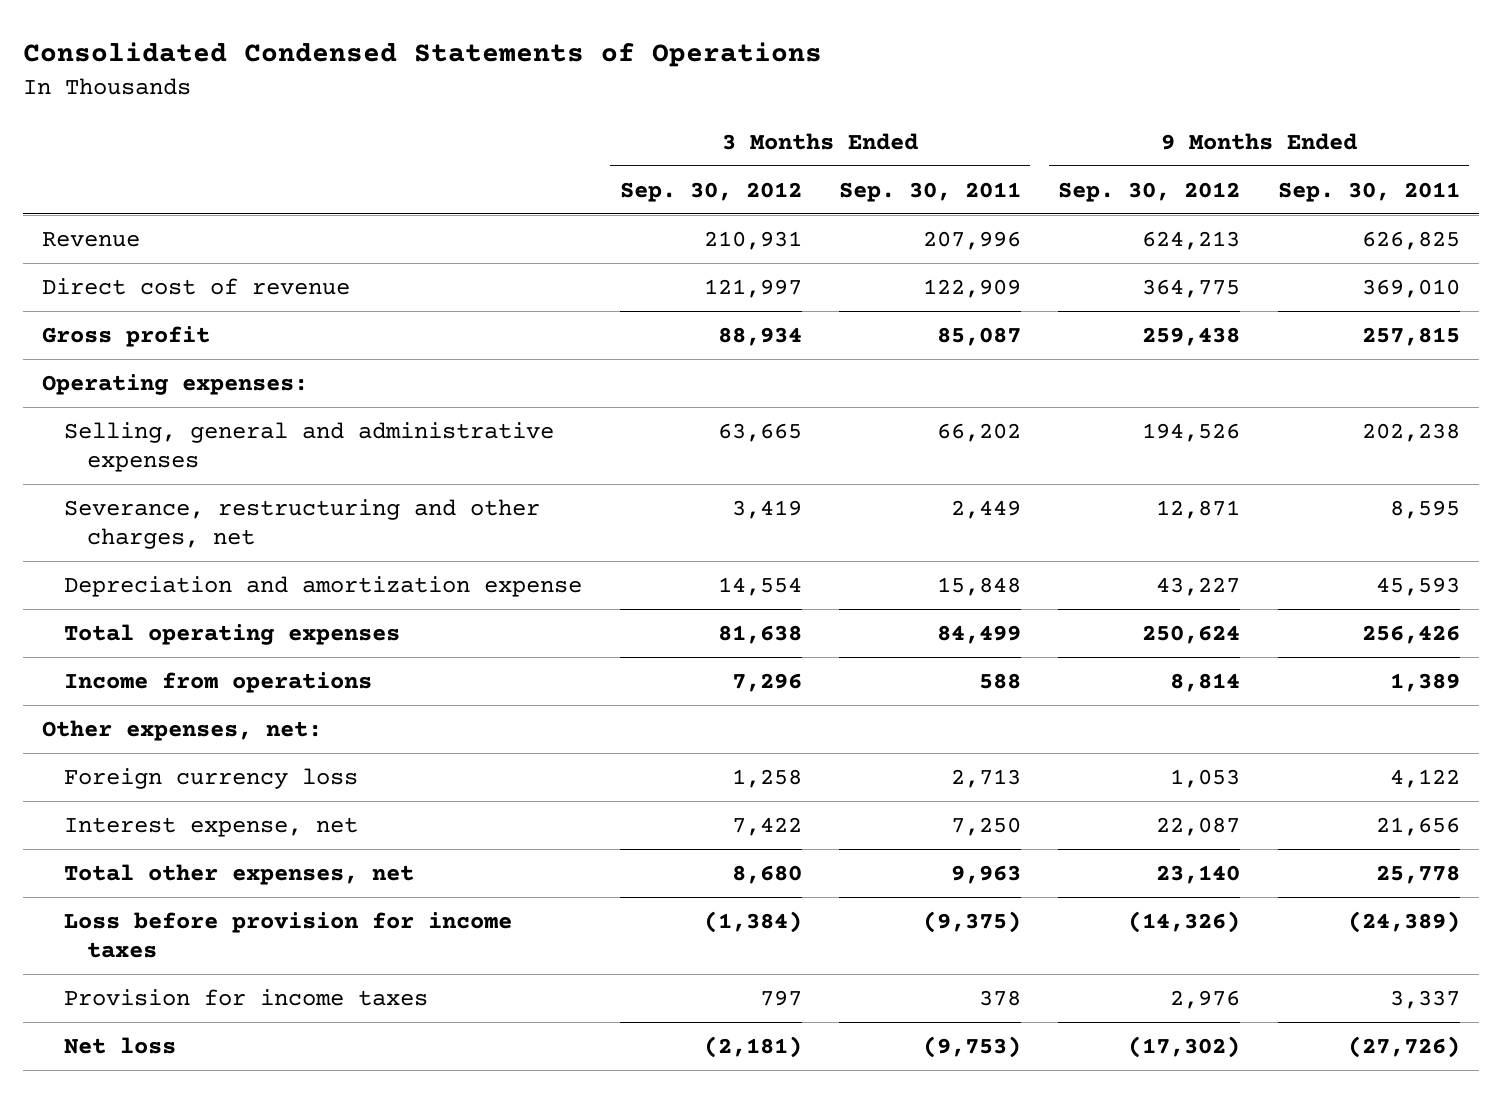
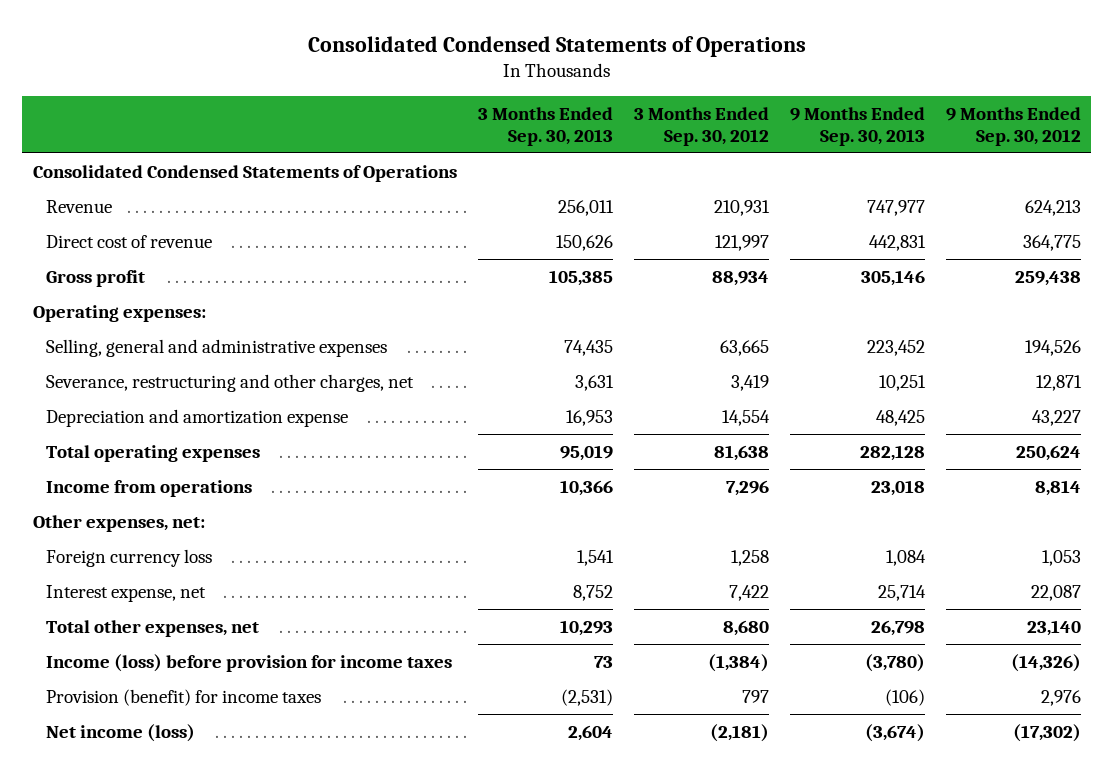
[839,181,1022,202] Sep. 30, 2011 -> none
[1277,181,1460,202] Sep. 30, 2011 -> none
none -> [477,106,613,146] 3 Months Ended Sep. 30, 2013
none -> [789,106,925,146] 9 Months Ended Sep. 30, 2013
none -> [32,165,457,183] Consolidated Condensed Statements of Operations
[64,911,513,959] Loss before provision for income taxes -> [46,654,453,673] Income (loss) before provision for income taxes
[64,988,429,1006] Provision for income taxes -> [46,689,322,707] Provision (benefit) for income taxes
[64,1036,177,1054] Net loss -> [46,724,196,743] Net income (loss)

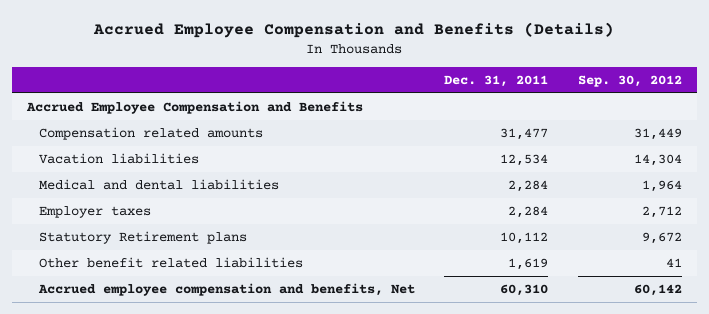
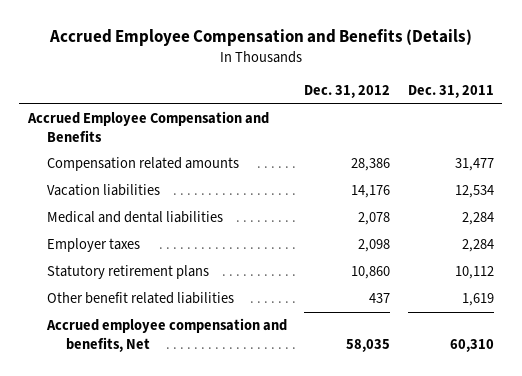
[578,74,683,87] Sep. 30, 2012 -> none
none -> [304,85,391,99] Dec. 31, 2012
[38,230,247,244] Statutory Retirement plans -> [47,265,210,280] Statutory retirement plans

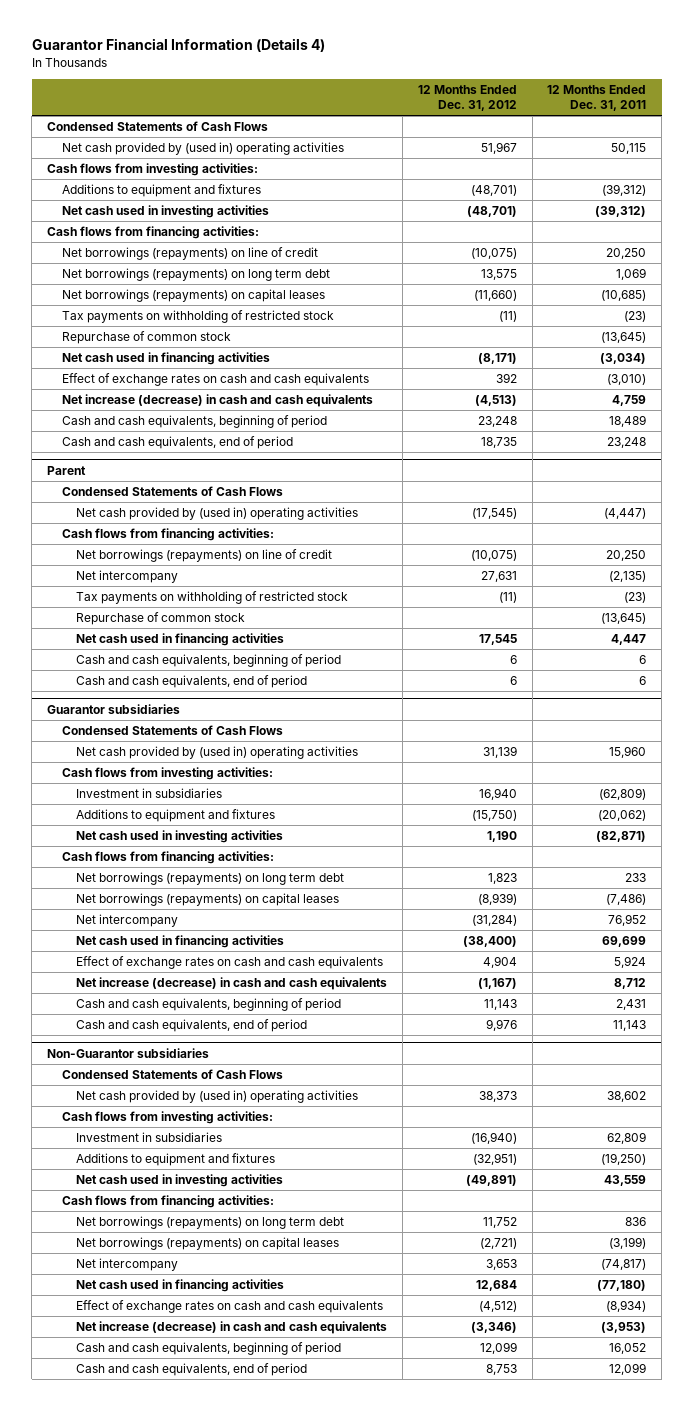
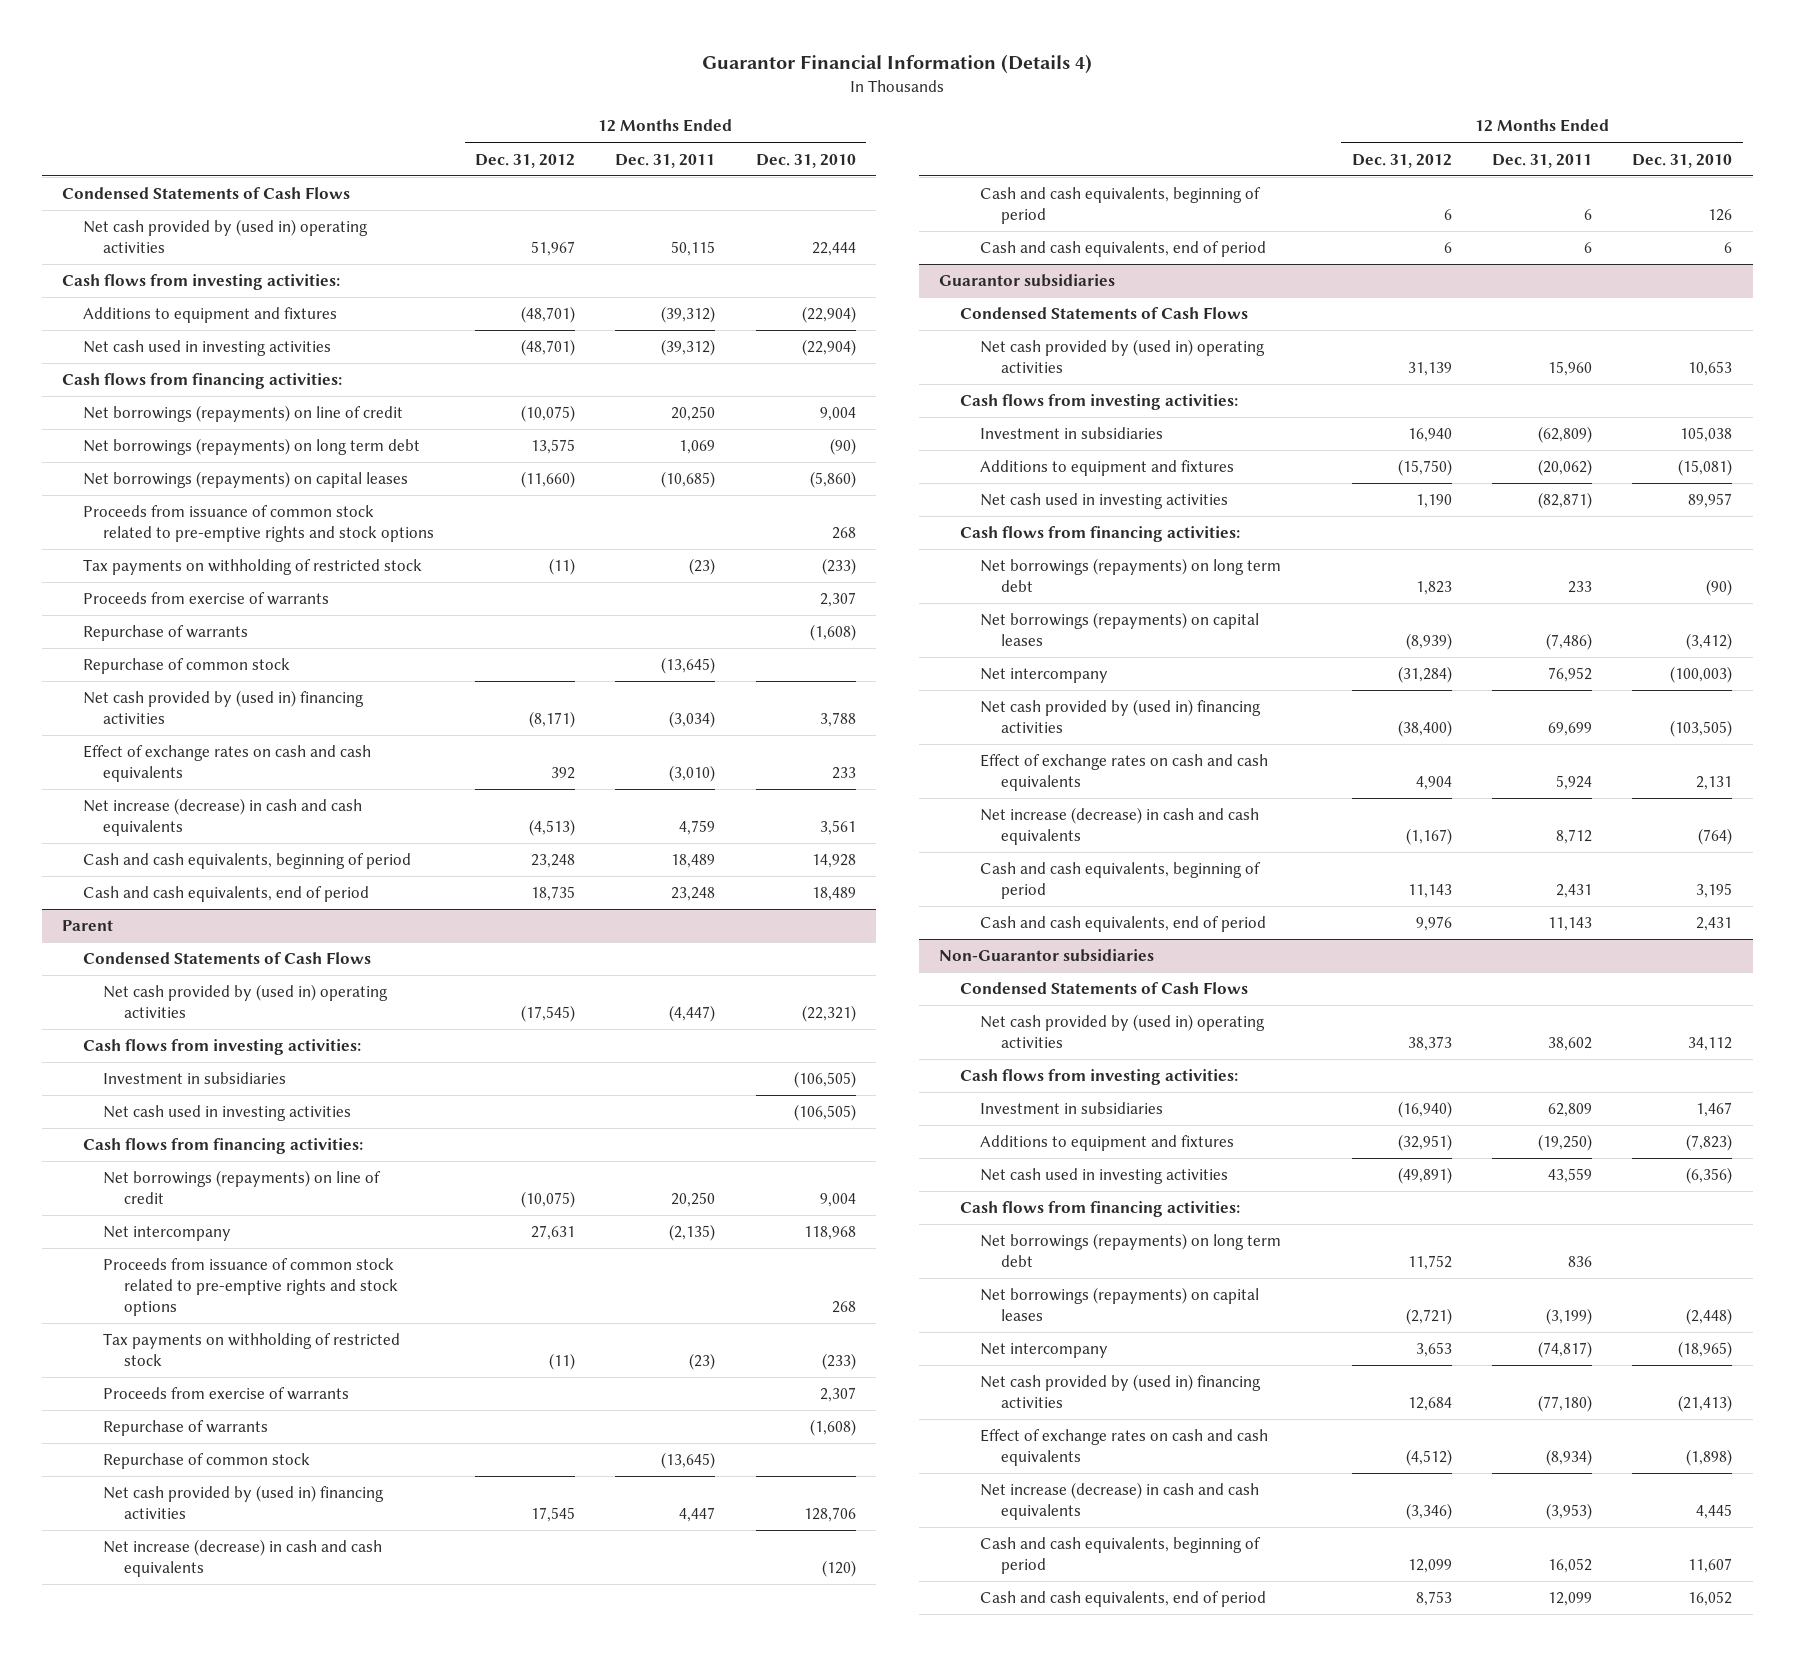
none -> [755,153,856,168] Dec. 31, 2010
none -> [82,505,435,543] Proceeds from issuance of common stock related to pre-emptive rights and stock options
none -> [82,592,329,606] Proceeds from exercise of warrants
none -> [82,625,248,642] Repurchase of warrants
[61,351,270,365] Net cash used in financing activities -> [82,690,364,725] Net cash provided by (used in) financing activities
none -> [82,1039,361,1056] Cash flows from investing activities:
none -> [103,1072,287,1085] Investment in subsidiaries
none -> [103,1105,352,1122] Net cash used in investing activities
none -> [103,1258,398,1317] Proceeds from issuance of common stock related to pre-emptive rights and stock options
none -> [103,1387,350,1401] Proceeds from exercise of warrants
none -> [103,1420,269,1437] Repurchase of warrants
[76,632,285,646] Net cash used in financing activities -> [103,1485,385,1520] Net cash provided by (used in) financing activities
none -> [103,1539,383,1578] Net increase (decrease) in cash and cash equivalents
[76,934,285,948] Net cash used in financing activities -> [980,699,1262,734] Net cash provided by (used in) financing activities
[76,1278,285,1292] Net cash used in financing activities -> [980,1374,1262,1409] Net cash provided by (used in) financing activities

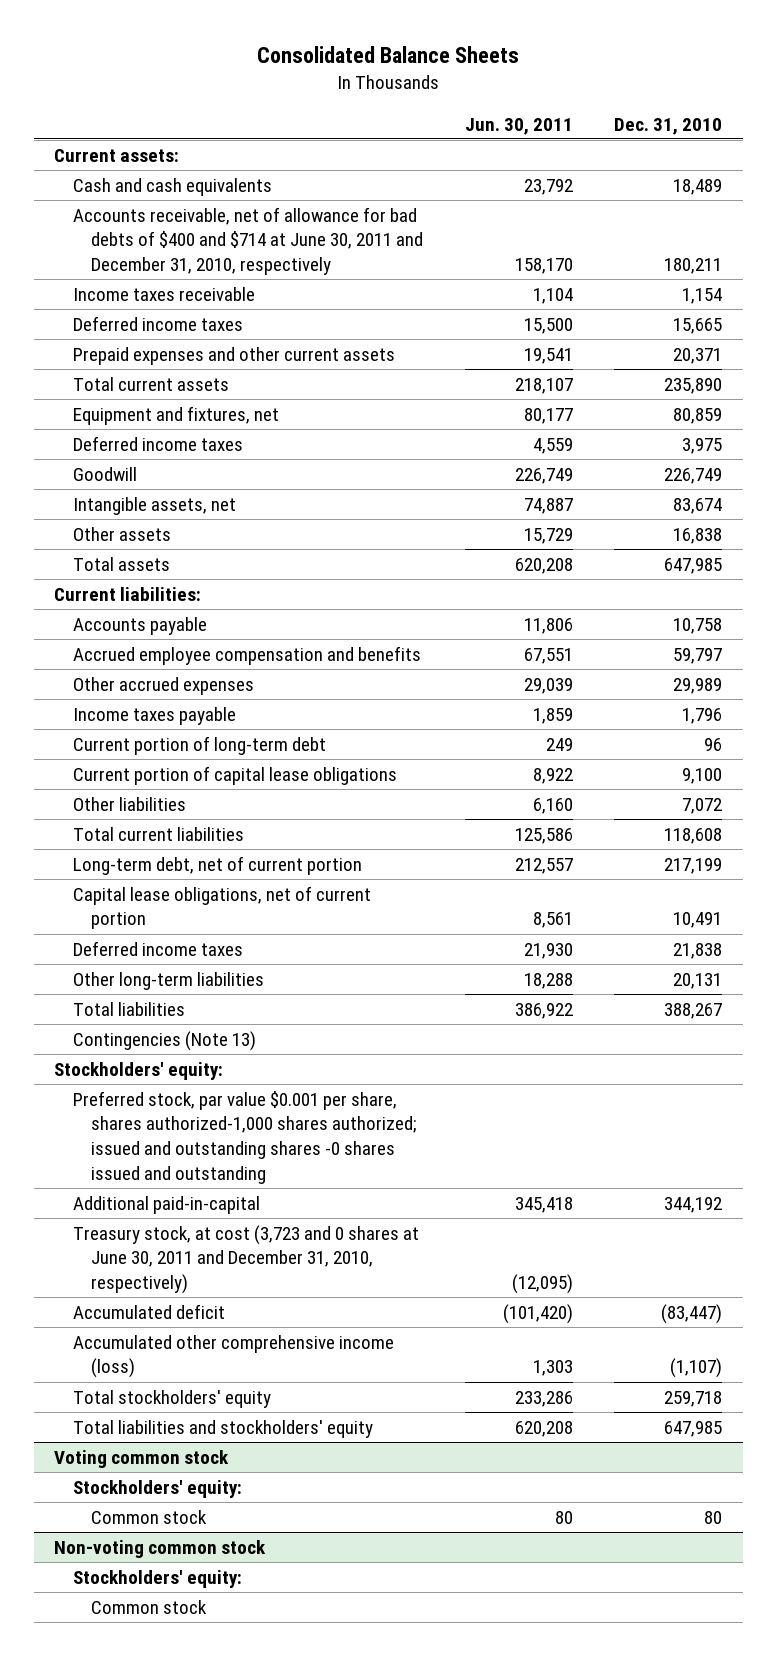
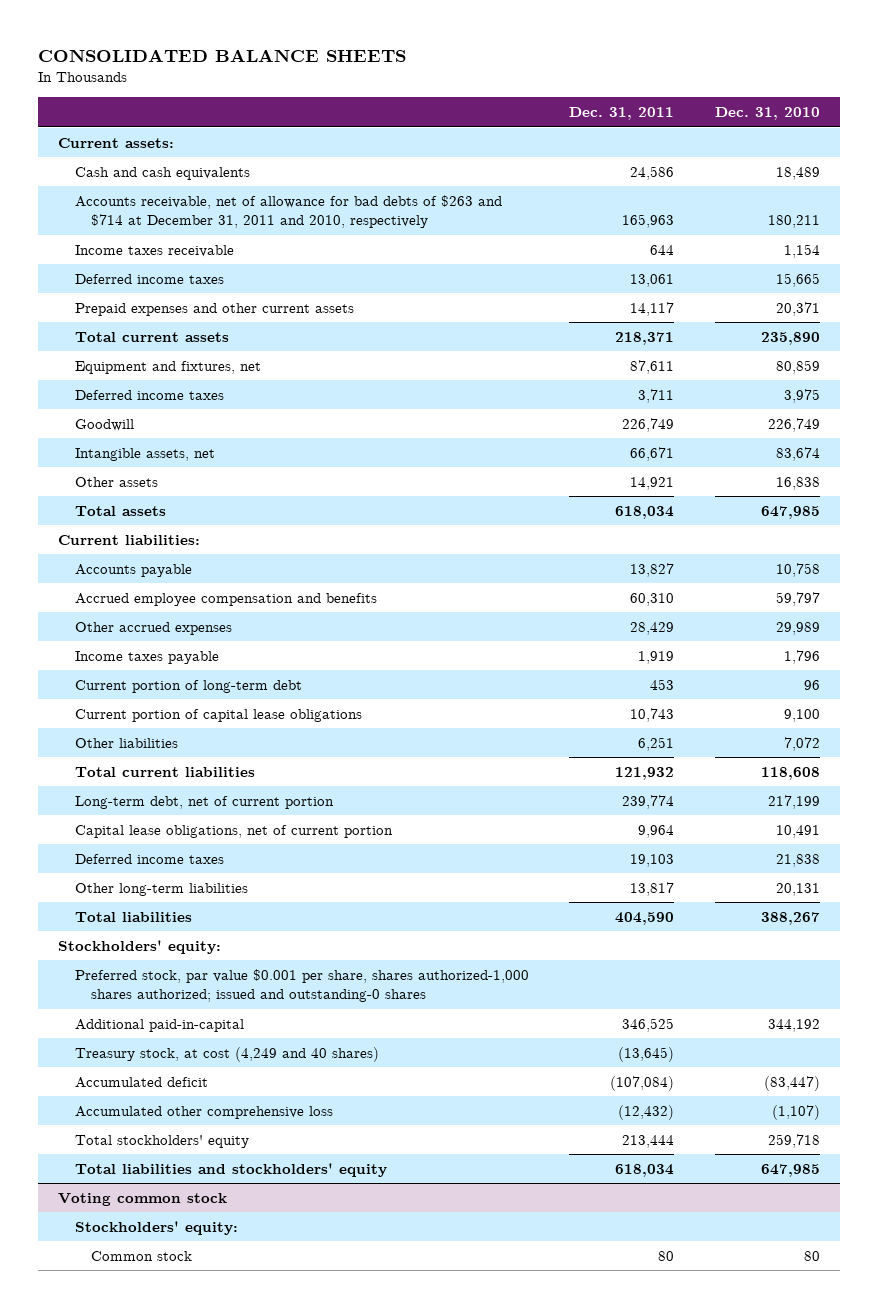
[257,46,520,64] Consolidated Balance Sheets -> [37,48,406,62] CONSOLIDATED BALANCE SHEETS
[464,117,573,135] Jun. 30, 2011 -> none
none -> [569,107,675,121] Dec. 31, 2011
[72,206,423,276] Accounts receivable, net of allowance for bad debts of $400 and $714 at June 30, 2011 and December 31, 2010, respectively -> [74,194,502,229] Accounts receivable, net of allowance for bad debts of $263 and $714 at December 31, 2011 and 2010, respectively
[72,1030,256,1051] Contingencies (Note 13) -> none
[72,1090,416,1184] Preferred stock, par value $0.001 per share, shares authorized-1,000 shares authorized; issued and outstanding shares -0 shares issued and outstanding -> [74,968,529,1003] Preferred stock, par value $0.001 per share, shares authorized-1,000 shares authorized; issued and outstanding-0 shares
[72,1224,419,1295] Treasury stock, at cost (3,723 and 0 shares at June 30, 2011 and December 31, 2010, respectively) -> [74,1046,379,1062] Treasury stock, at cost (4,249 and 40 shares)
[72,1334,394,1379] Accumulated other comprehensive income (loss) -> [74,1105,333,1119] Accumulated other comprehensive loss
[54,1539,267,1558] Non-voting common stock -> none
[72,1569,242,1588] Stockholders' equity: -> none
[90,1599,207,1614] Common stock -> none

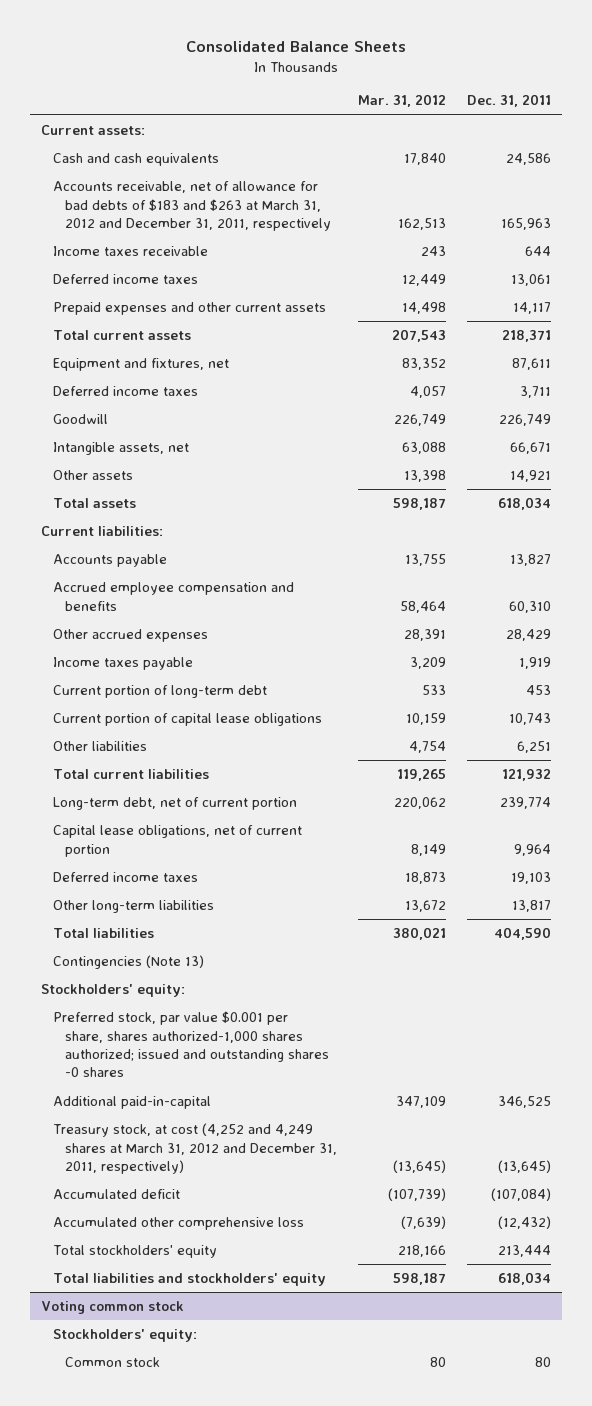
[37,48,406,62] CONSOLIDATED BALANCE SHEETS -> [186,41,407,53] Consolidated Balance Sheets
[715,107,821,121] Dec. 31, 2010 -> none
none -> [358,94,447,108] Mar. 31, 2012
[74,194,502,229] Accounts receivable, net of allowance for bad debts of $263 and $714 at December 31, 2011 and 2010, respectively -> [52,181,332,231] Accounts receivable, net of allowance for bad debts of $183 and $263 at March 31, 2012 and December 31, 2011, respectively
none -> [52,955,204,970] Contingencies (Note 13)
[74,968,529,1003] Preferred stock, par value $0.001 per share, shares authorized-1,000 shares authorized; issued and outstanding-0 shares -> [52,1011,330,1078] Preferred stock, par value $0.001 per share, shares authorized-1,000 shares authorized; issued and outstanding shares -0 shares
[74,1046,379,1062] Treasury stock, at cost (4,249 and 40 shares) -> [52,1123,338,1174] Treasury stock, at cost (4,252 and 4,249 shares at March 31, 2012 and December 31, 2011, respectively)

